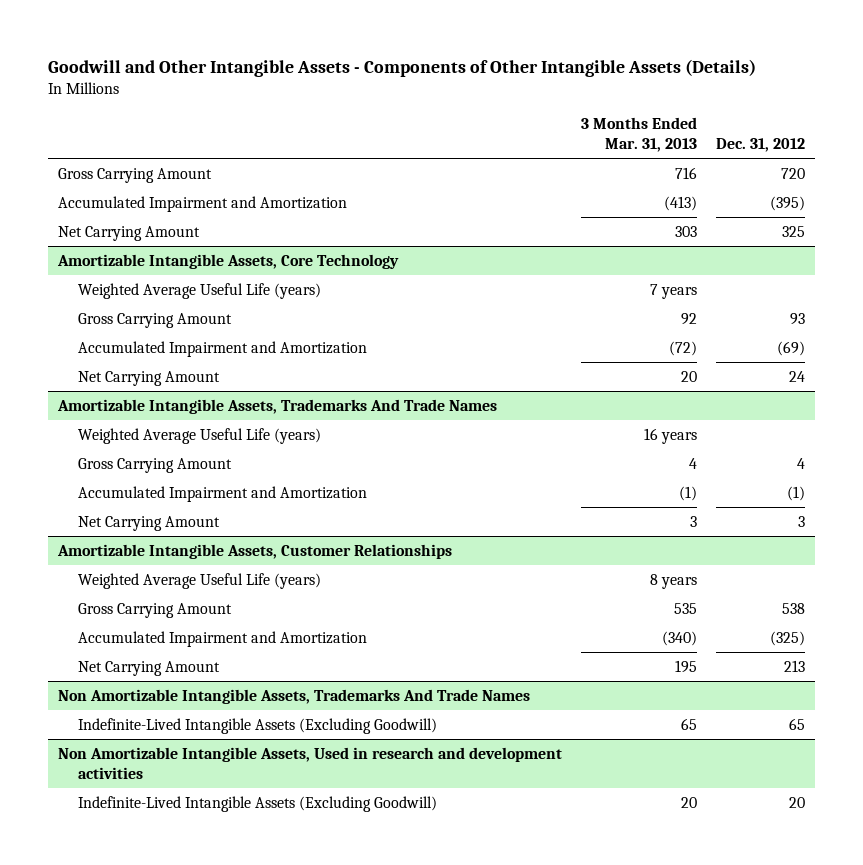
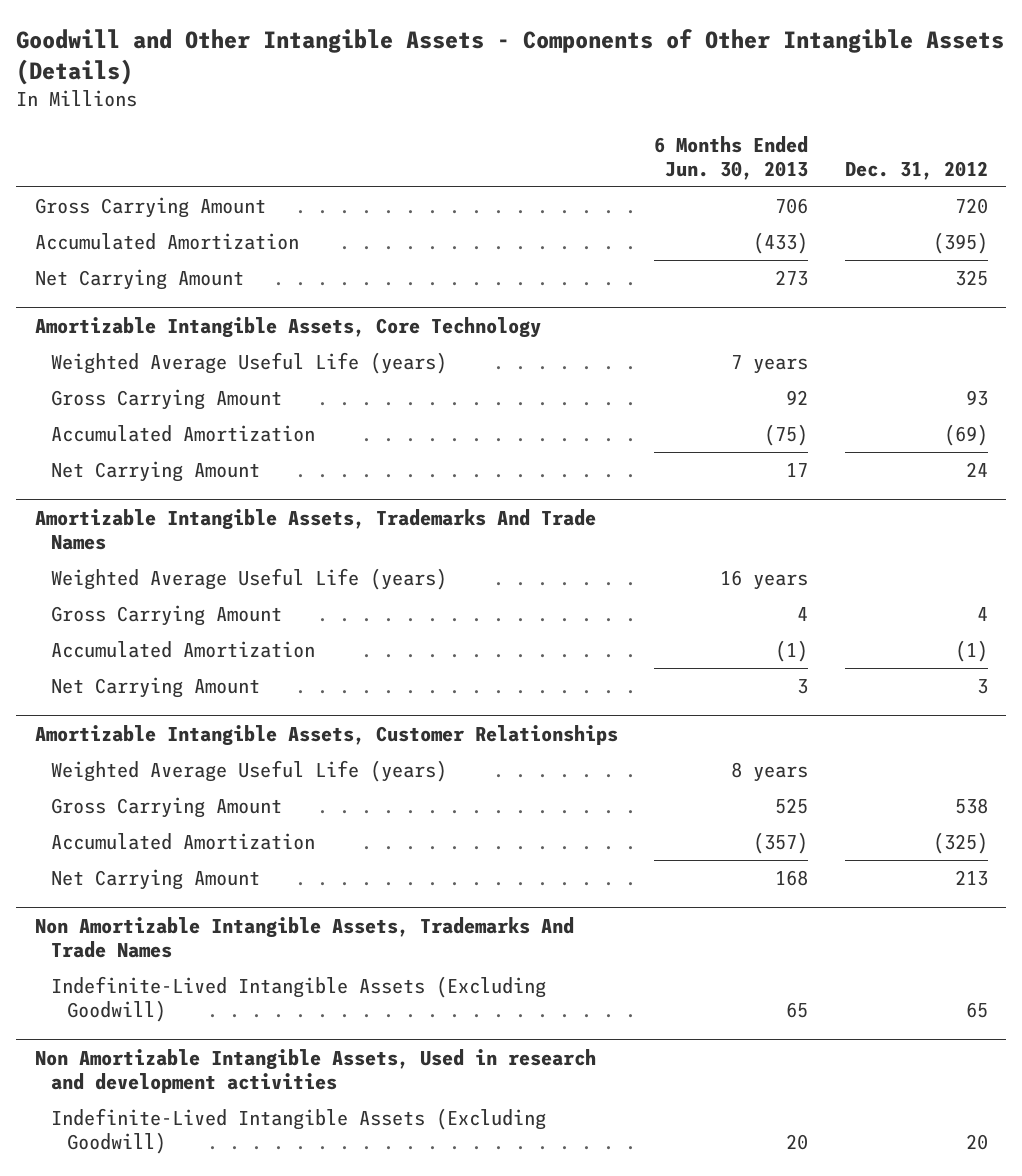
[581,117,698,153] 3 Months Ended Mar. 31, 2013 -> none
none -> [654,135,809,180] 6 Months Ended Jun. 30, 2013
[57,195,347,212] Accumulated Impairment and Amortization -> [34,233,299,251] Accumulated Amortization
[78,340,368,357] Accumulated Impairment and Amortization -> [50,425,315,443] Accumulated Amortization
[78,485,368,502] Accumulated Impairment and Amortization -> [50,641,315,659] Accumulated Amortization
[78,630,368,647] Accumulated Impairment and Amortization -> [50,833,315,851] Accumulated Amortization

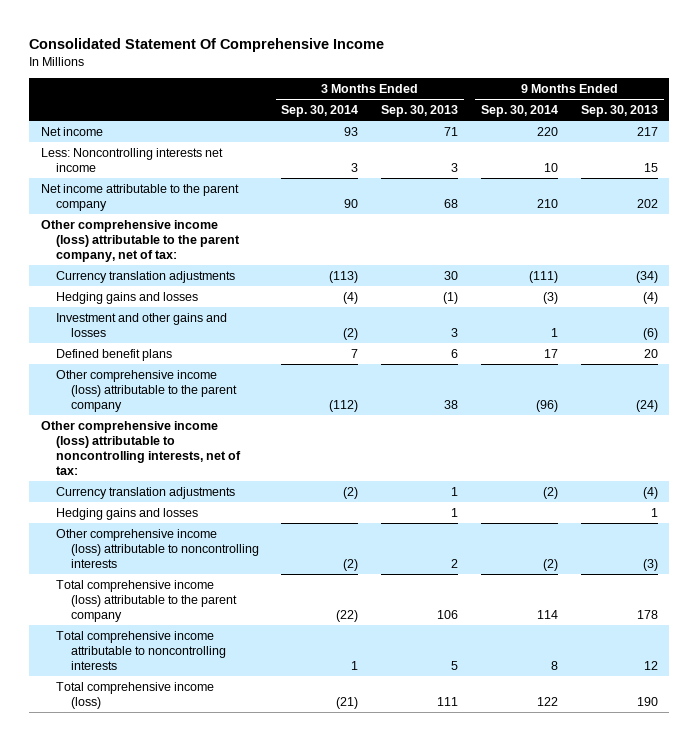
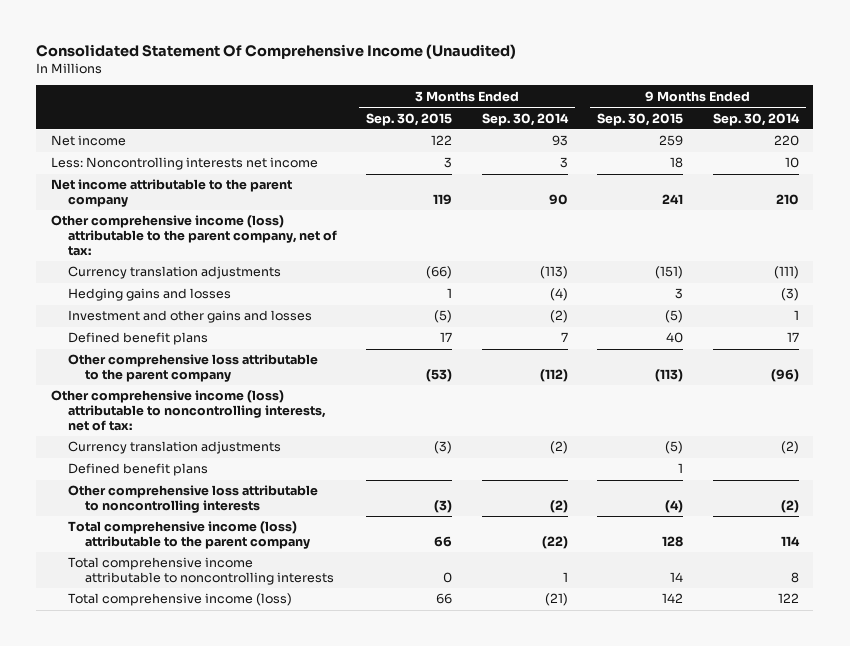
[29,37,385,52] Consolidated Statement Of Comprehensive Income -> [36,43,517,59] Consolidated Statement Of Comprehensive Income (Unaudited)
[381,105,459,118] Sep. 30, 2013 -> none
[580,105,658,118] Sep. 30, 2013 -> none
none -> [366,112,453,126] Sep. 30, 2015
none -> [597,112,684,126] Sep. 30, 2015
[55,369,237,412] Other comprehensive income (loss) attributable to the parent company -> [67,354,318,383] Other comprehensive loss attributable to the parent company
[55,507,198,520] Hedging gains and losses -> none
none -> [67,463,208,477] Defined benefit plans
[55,528,259,568] Other comprehensive income (loss) attributable to noncontrolling interests -> [67,485,318,514] Other comprehensive loss attributable to noncontrolling interests

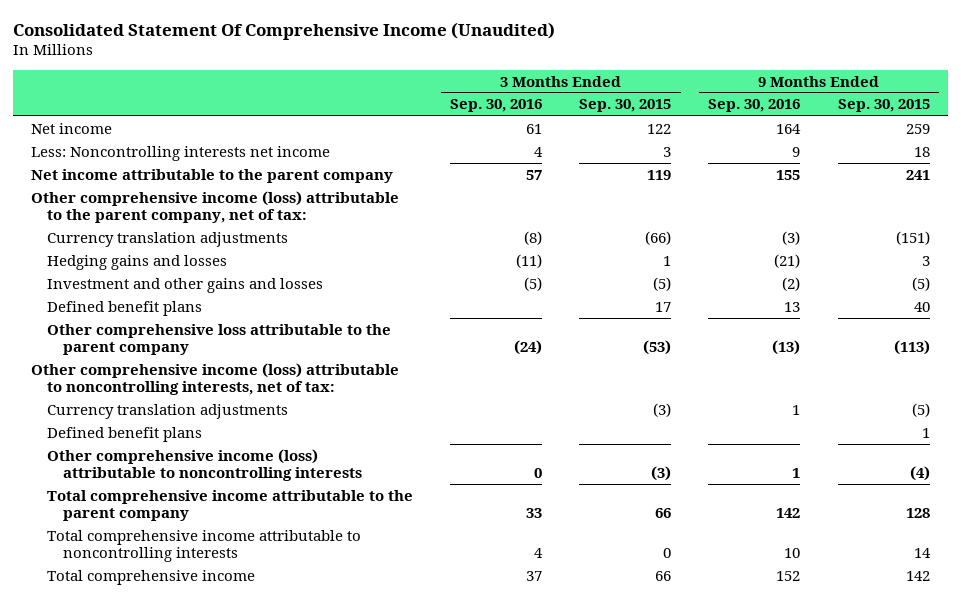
[481,112,569,126] Sep. 30, 2014 -> none
[712,112,800,126] Sep. 30, 2014 -> none
none -> [450,99,543,113] Sep. 30, 2016
none -> [708,99,801,113] Sep. 30, 2016
[67,485,318,514] Other comprehensive loss attributable to noncontrolling interests -> [46,448,362,481] Other comprehensive income (loss) attributable to noncontrolling interests
[67,521,310,550] Total comprehensive income (loss) attributable to the parent company -> [46,489,413,521] Total comprehensive income attributable to the parent company
[67,593,292,607] Total comprehensive income (loss) -> [46,569,255,585] Total comprehensive income

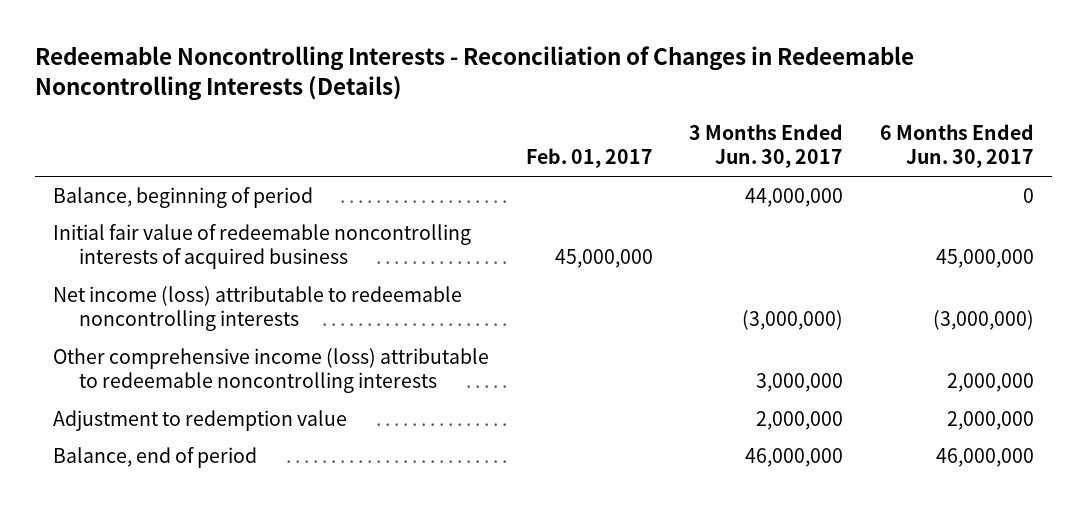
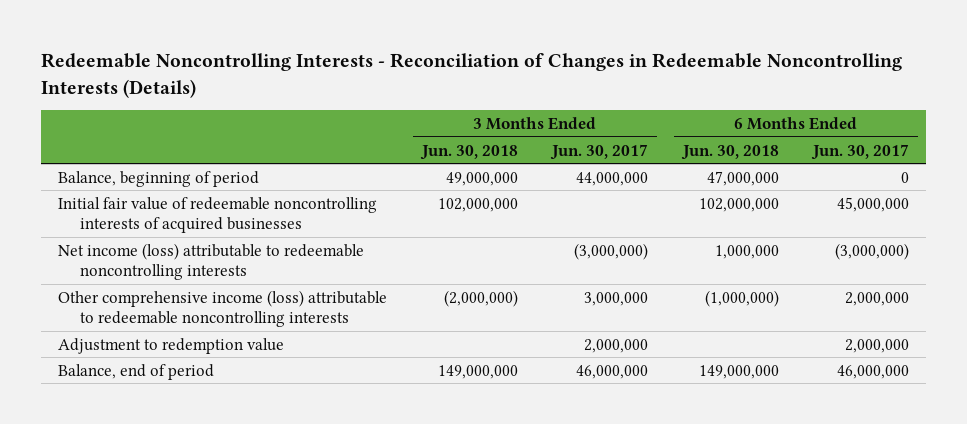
[525,148,653,169] Feb. 01, 2017 -> none
none -> [419,144,518,160] Jun. 30, 2018
none -> [680,144,779,160] Jun. 30, 2018
[53,223,472,269] Initial fair value of redeemable noncontrolling interests of acquired business -> [58,196,378,234] Initial fair value of redeemable noncontrolling interests of acquired businesses

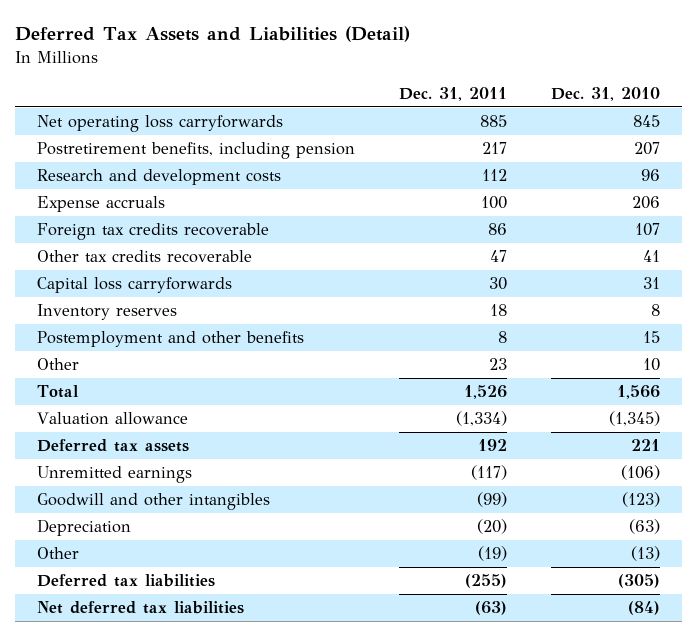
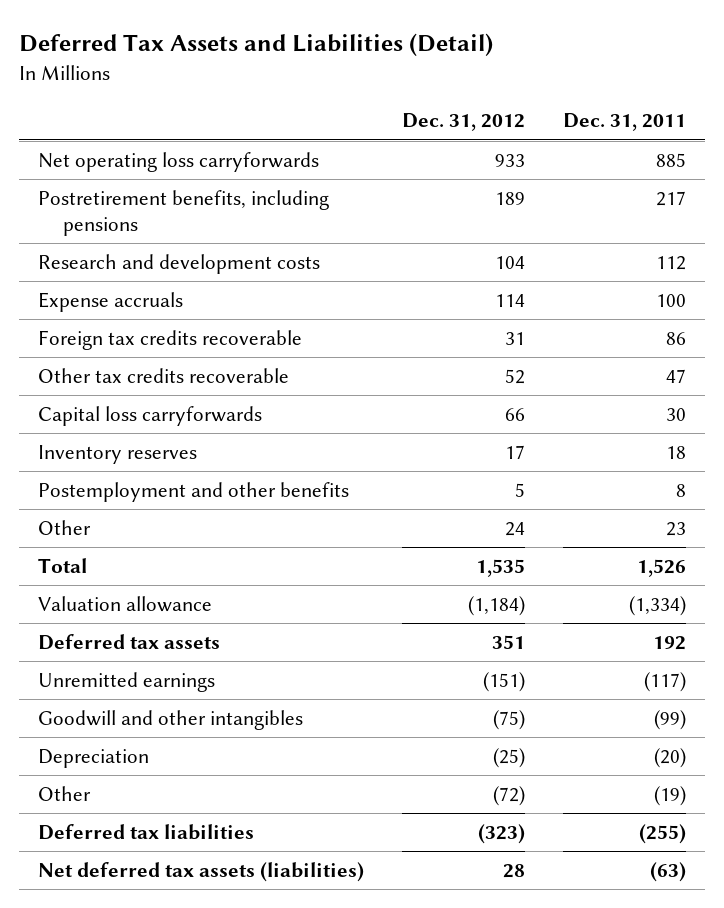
[550,87,660,102] Dec. 31, 2010 -> none
none -> [401,113,525,132] Dec. 31, 2012
[36,142,355,160] Postretirement benefits, including pension -> [37,190,329,236] Postretirement benefits, including pensions
[36,601,244,615] Net deferred tax liabilities -> [37,862,364,883] Net deferred tax assets (liabilities)

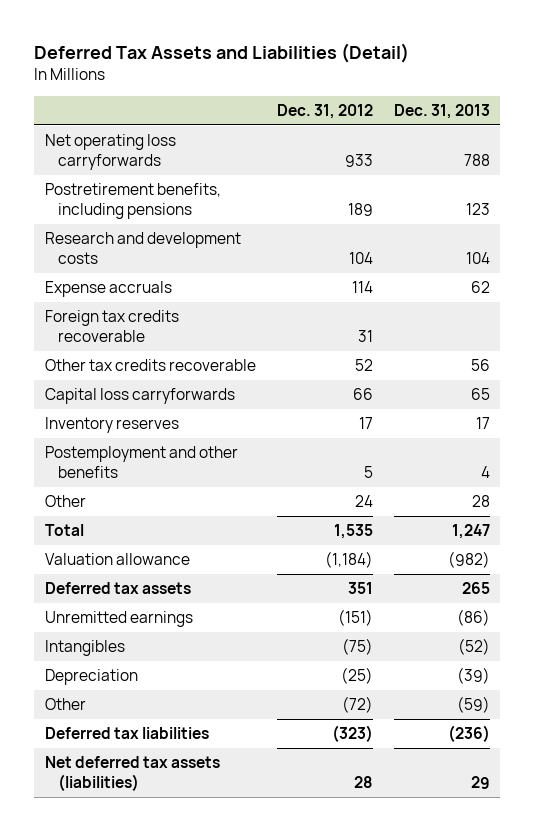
[563,113,687,132] Dec. 31, 2011 -> none
none -> [393,103,490,119] Dec. 31, 2013
[37,710,303,731] Goodwill and other intangibles -> [44,640,125,657] Intangibles

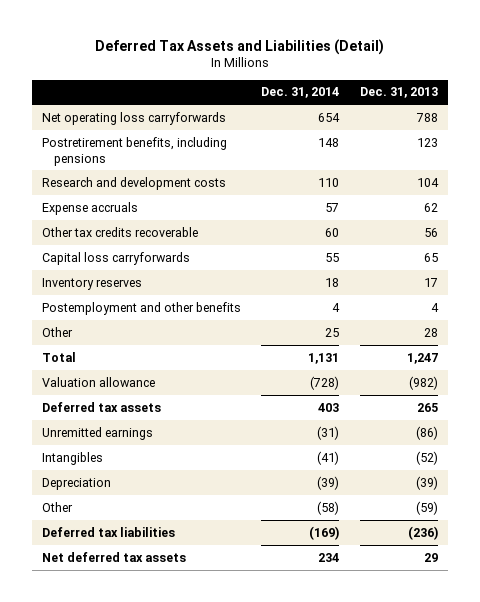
[276,103,373,119] Dec. 31, 2012 -> none
none -> [261,87,340,99] Dec. 31, 2014
[44,310,179,342] Foreign tax credits recoverable -> none
[44,756,220,791] Net deferred tax assets (liabilities) -> [41,551,186,562] Net deferred tax assets

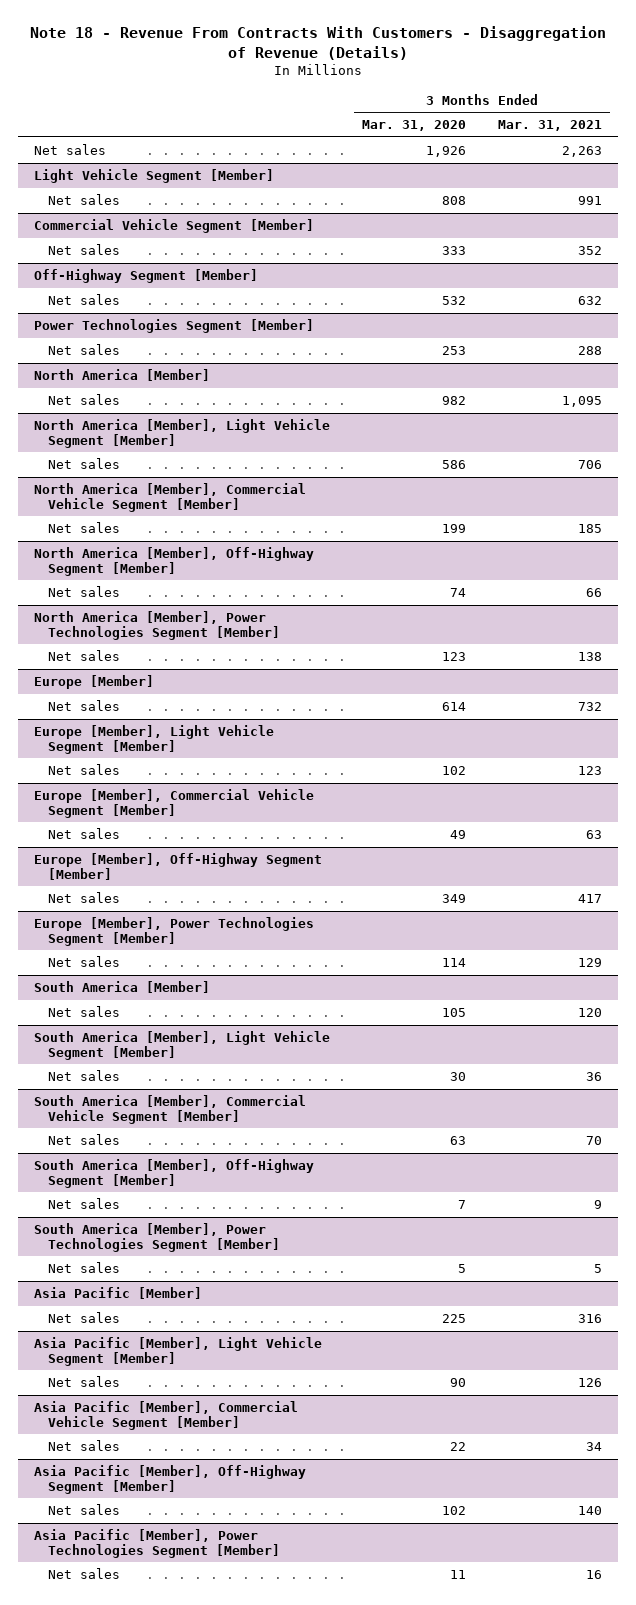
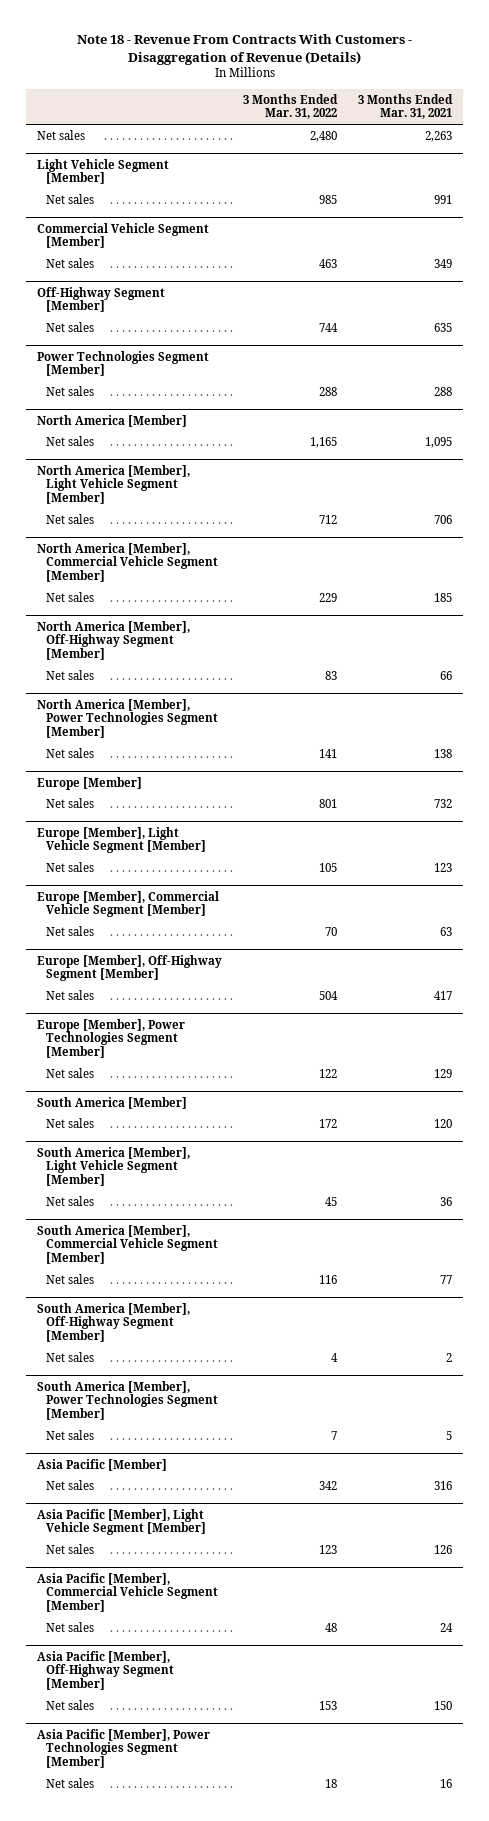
[362,120,467,132] Mar. 31, 2020 -> none
none -> [243,93,339,120] 3 Months Ended Mar. 31, 2022
[578,245,603,255] 352 -> [434,258,453,268] 349
[578,295,603,305] 632 -> [434,322,453,332] 635
[586,1135,603,1145] 70 -> [440,1274,453,1284] 77
[594,1199,603,1209] 9 -> [446,1352,453,1362] 2
[586,1441,603,1451] 34 -> [440,1622,454,1632] 24
[578,1505,603,1515] 140 -> [434,1700,453,1710] 150

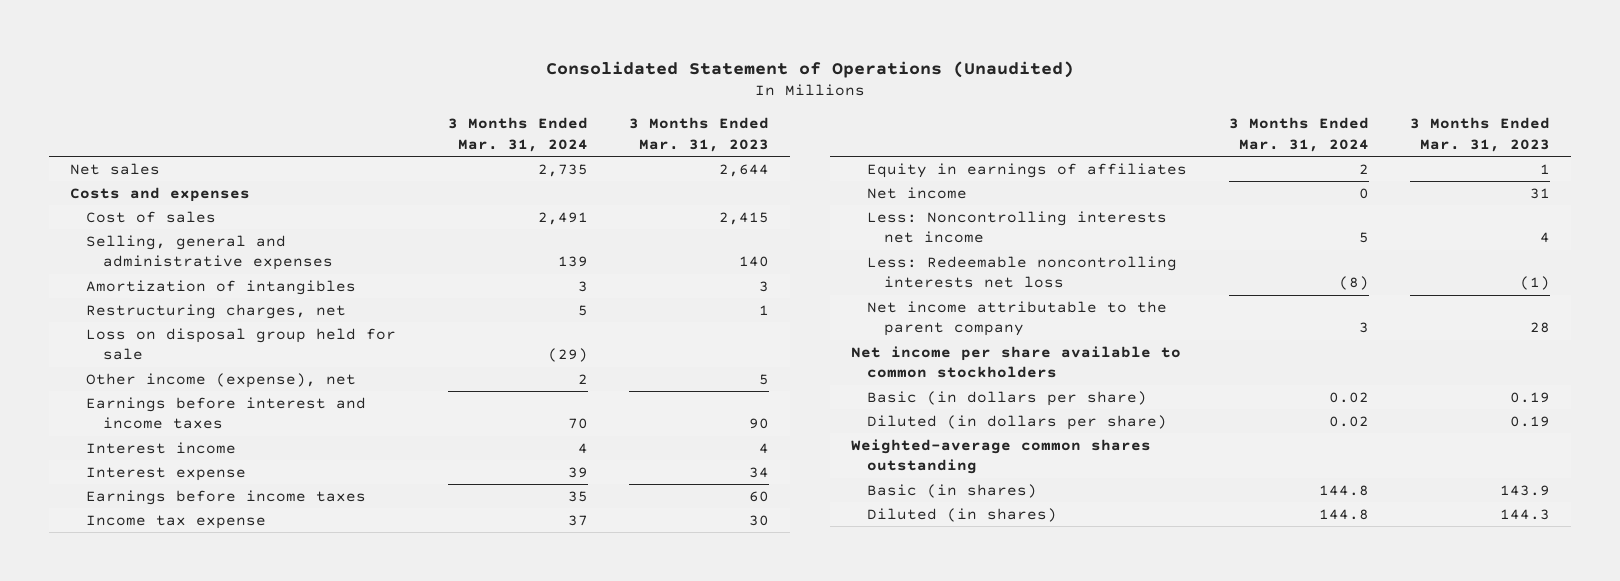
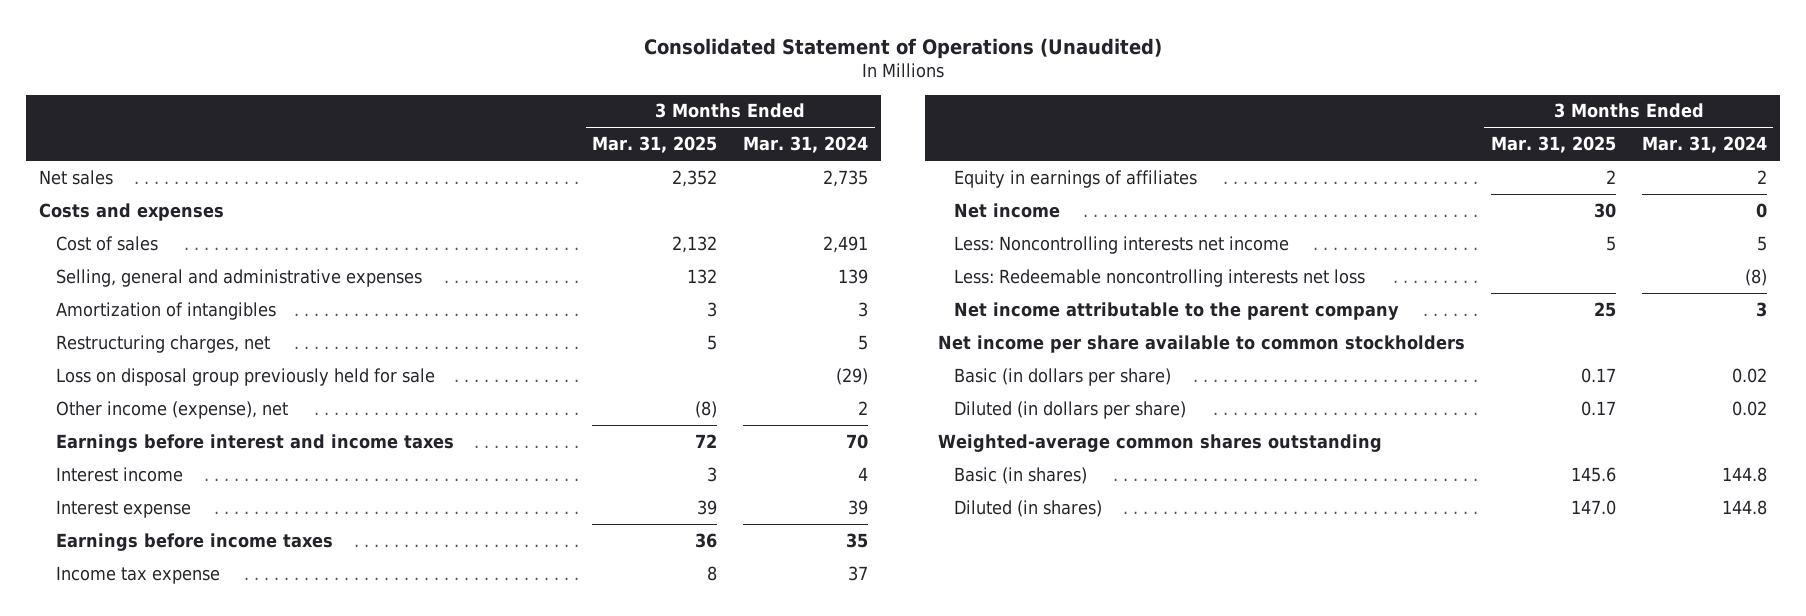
[629,117,770,152] 3 Months Ended Mar. 31, 2023 -> none
none -> [592,136,718,154] Mar. 31, 2025
[86,327,397,361] Loss on disposal group held for sale -> [55,367,435,386] Loss on disposal group previously held for sale

